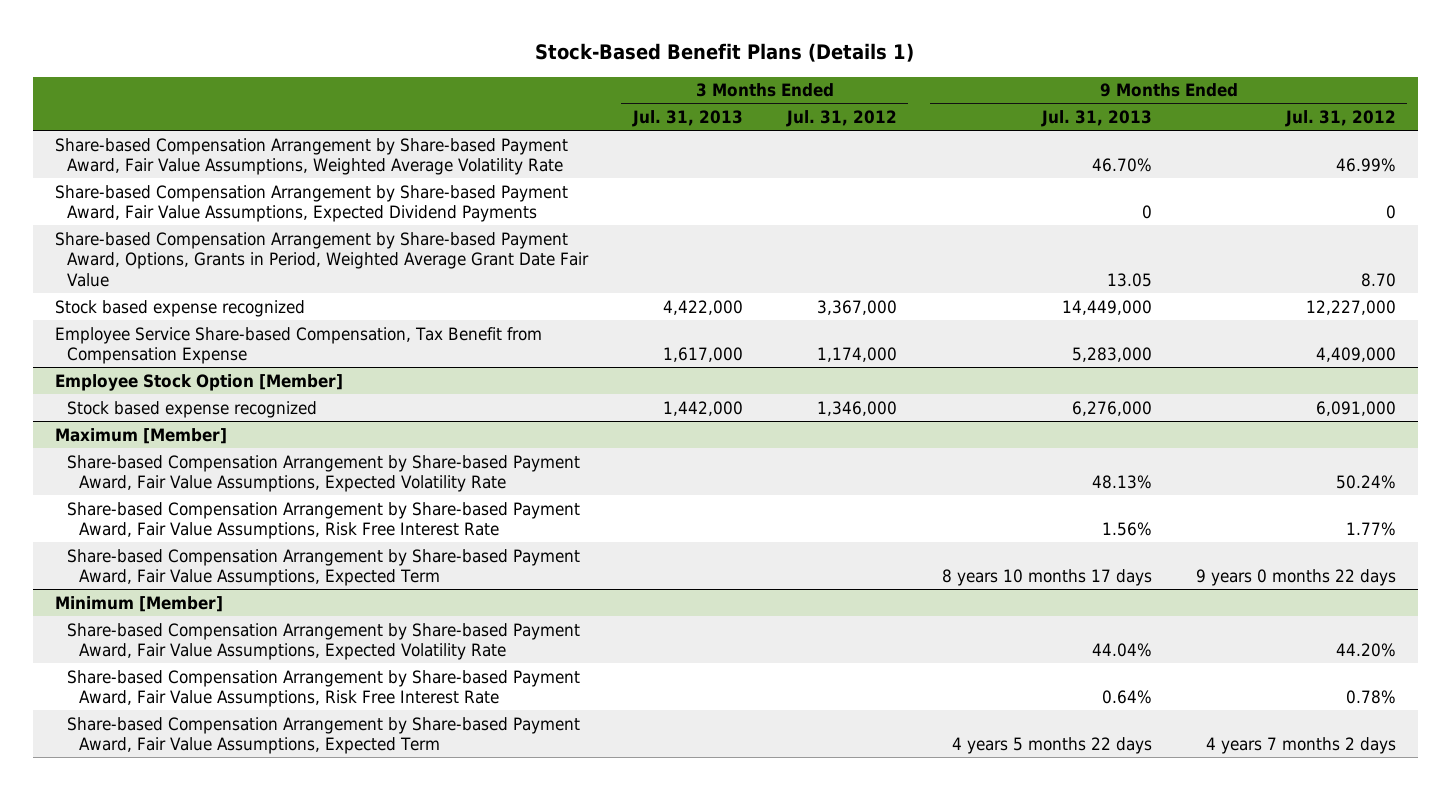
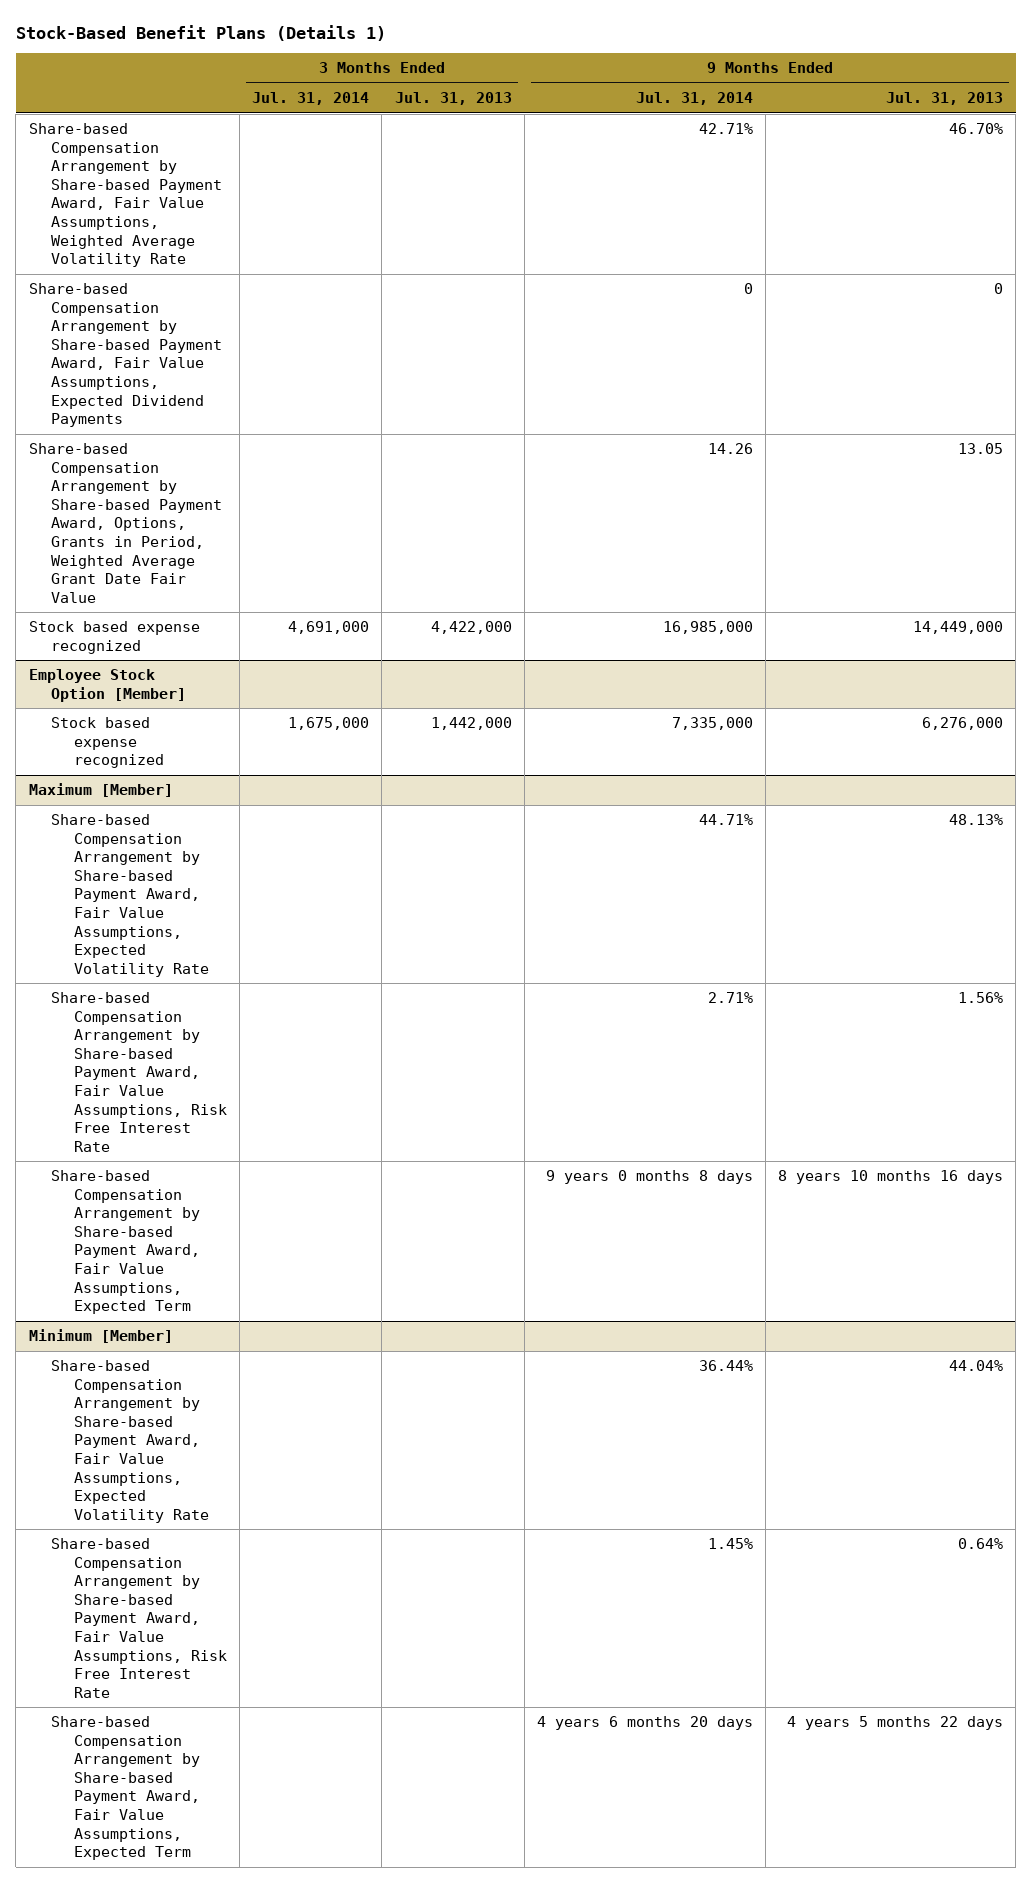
[786,110,898,128] Jul. 31, 2012 -> none
[1285,110,1397,128] Jul. 31, 2012 -> none
none -> [252,92,370,106] Jul. 31, 2014
none -> [635,92,753,106] Jul. 31, 2014
[54,326,542,365] Employee Service Share-based Compensation, Tax Benefit from Compensation Expense -> none
[941,569,1152,587] 8 years 10 months 17 days -> [778,1170,1004,1185] 8 years 10 months 16 days

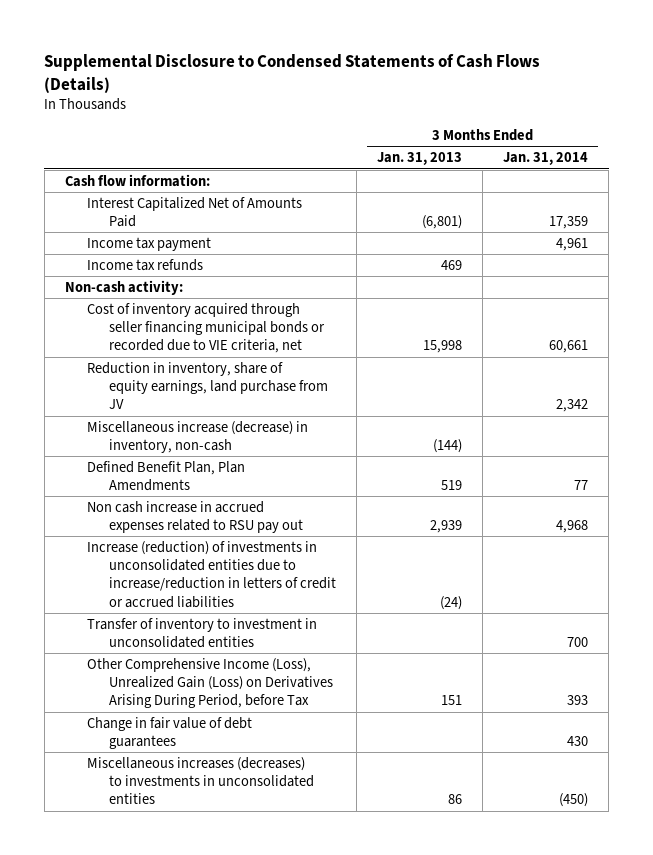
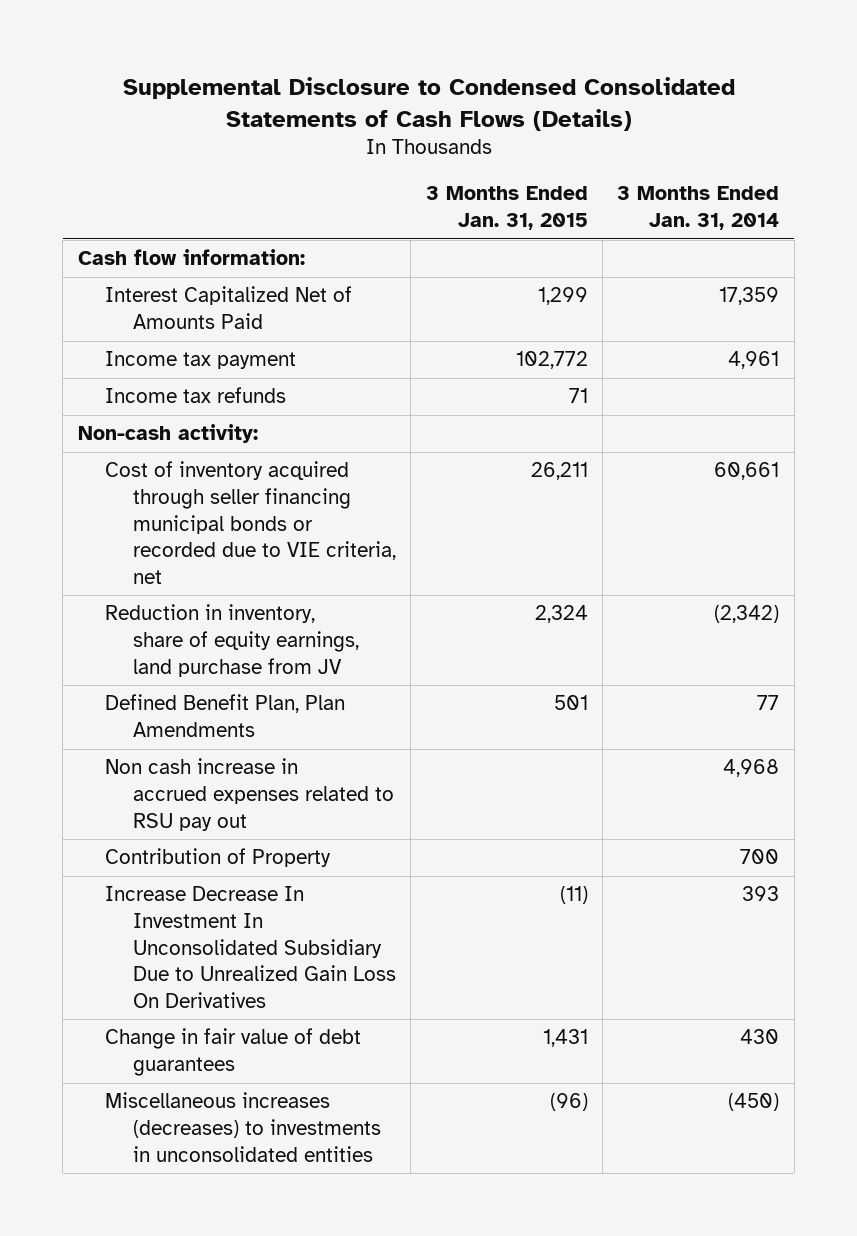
[44,54,541,93] Supplemental Disclosure to Condensed Statements of Cash Flows (Details) -> [122,76,735,131] Supplemental Disclosure to Condensed Consolidated Statements of Cash Flows (Details)
[376,152,462,166] Jan. 31, 2013 -> none
none -> [425,186,588,231] 3 Months Ended Jan. 31, 2015
[86,420,308,454] Miscellaneous increase (decrease) in inventory, non-cash -> none
[556,399,589,413] 2,342 -> [714,605,780,624] (2,342)
[86,540,336,608] Increase (reduction) of investments in unconsolidated entities due to increase/reduction in letters of credit or accrued liabilities -> none
[86,617,317,649] Transfer of inventory to investment in unconsolidated entities -> none
none -> [105,848,332,868] Contribution of Property
[86,657,333,709] Other Comprehensive Income (Loss), Unrealized Gain (Loss) on Derivatives Arising During Period, before Tax -> [105,886,396,1009] Increase Decrease In Investment In Unconsolidated Subsidiary Due to Unrealized Gain Loss On Derivatives

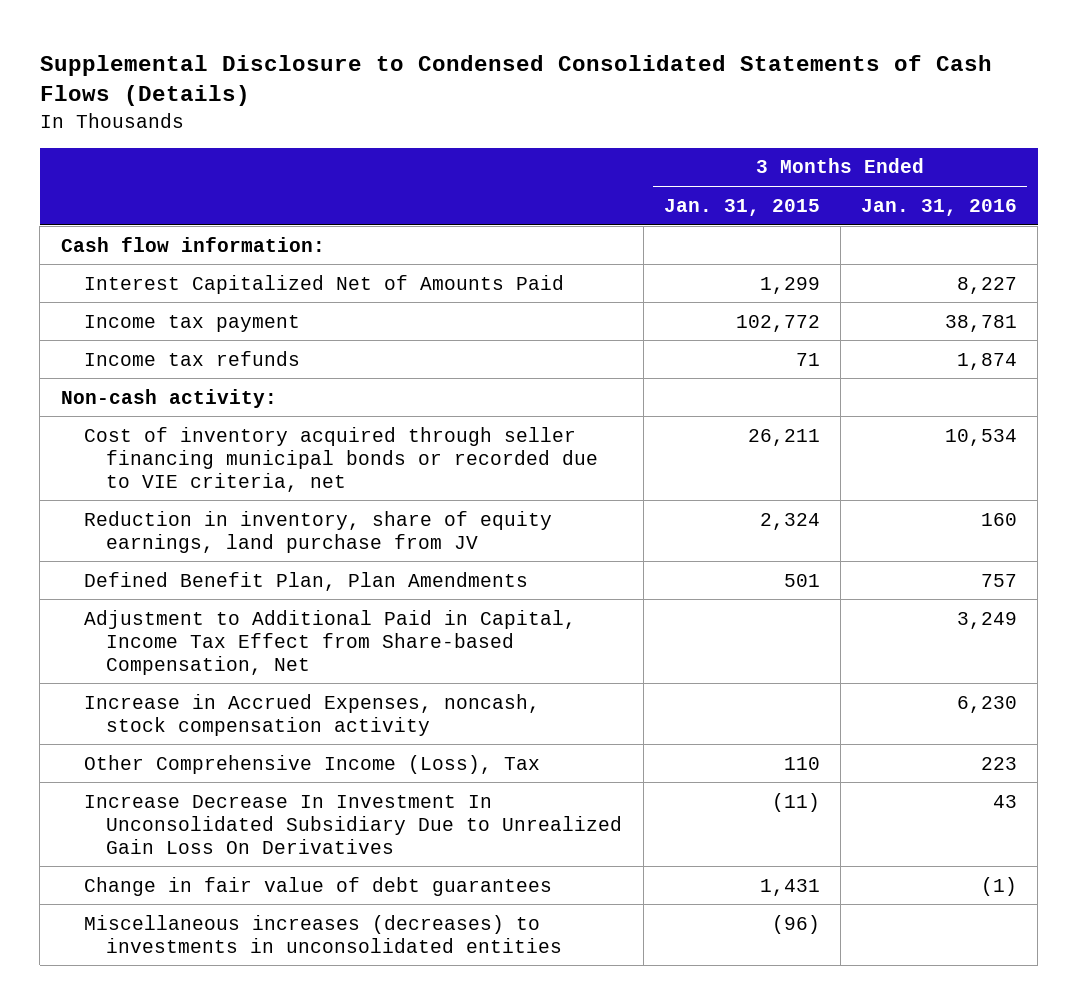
[617,186,780,231] 3 Months Ended Jan. 31, 2014 -> none
none -> [861,198,1018,216] Jan. 31, 2016
[105,758,394,831] Non cash increase in accrued expenses related to RSU pay out -> none
[105,848,332,868] Contribution of Property -> none
none -> [83,609,576,675] Adjustment to Additional Paid in Capital, Income Tax Effect from Share-based Compensation, Net
none -> [83,693,540,736] Increase in Accrued Expenses, noncash, stock compensation activity
none -> [83,754,540,774] Other Comprehensive Income (Loss), Tax

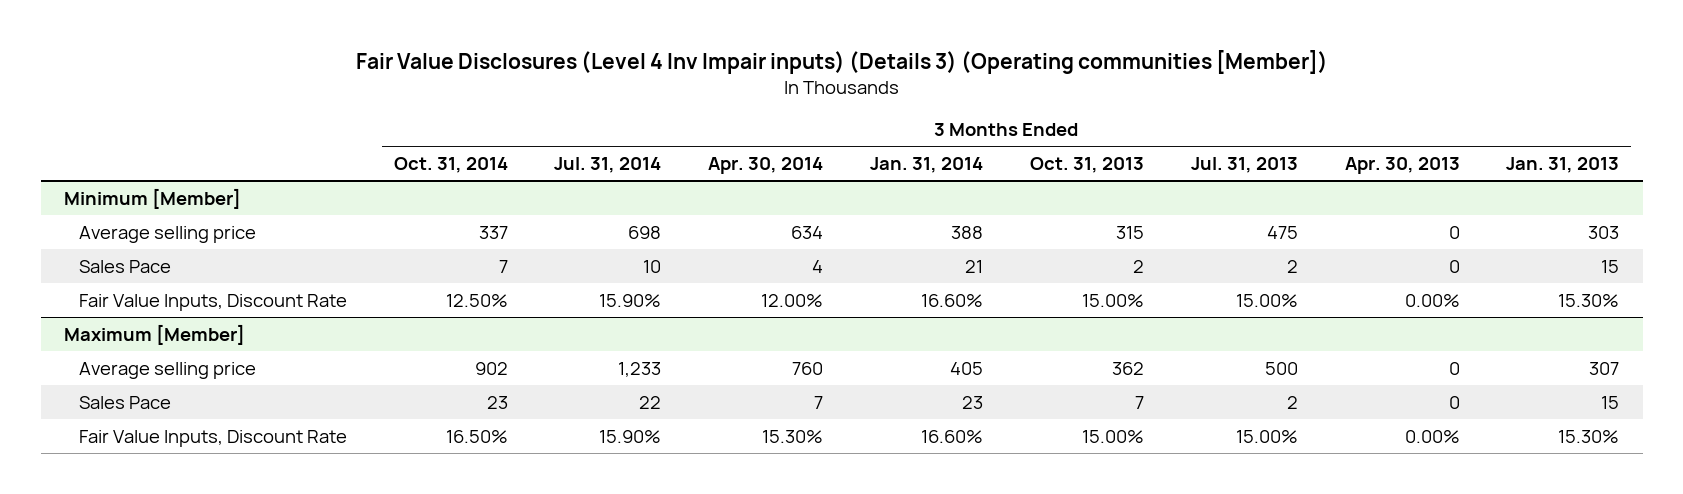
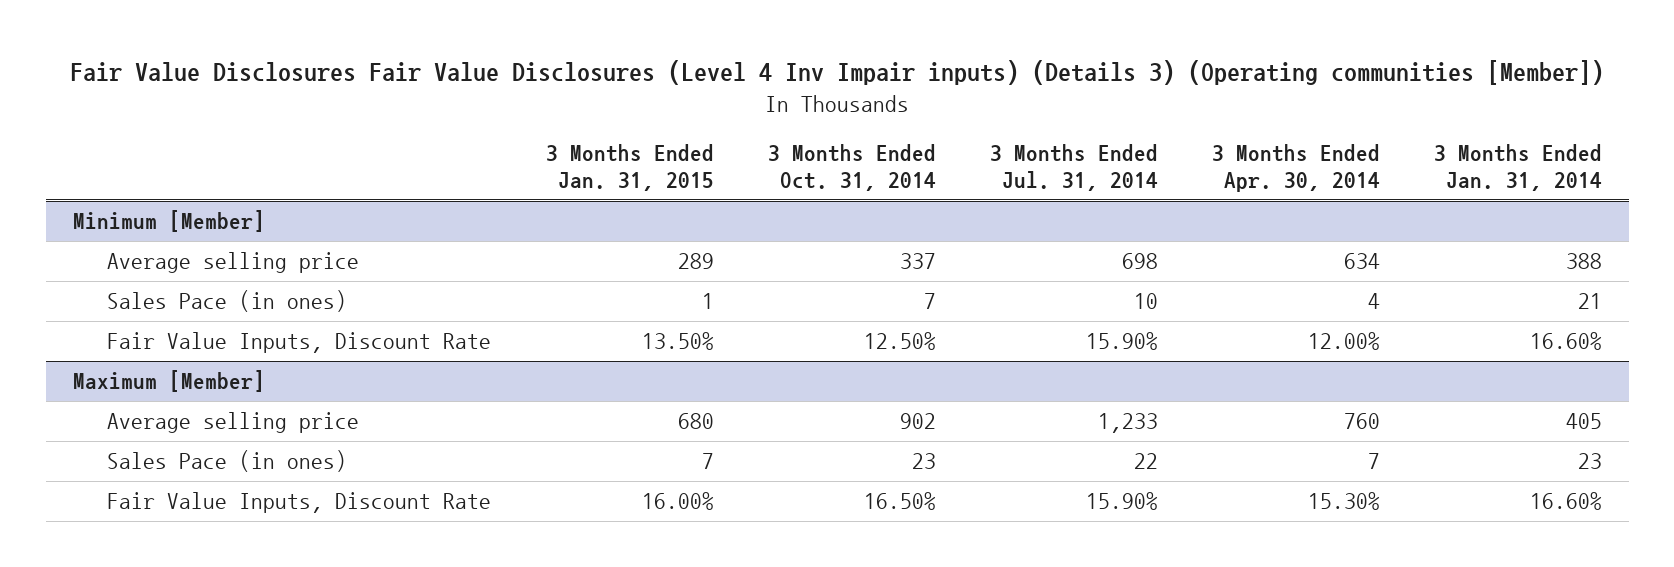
[355,50,1328,75] Fair Value Disclosures (Level 4 Inv Impair inputs) (Details 3) (Operating communities [Member]) -> [70,60,1605,86] Fair Value Disclosures Fair Value Disclosures (Level 4 Inv Impair inputs) (Details 3) (Operating communities [Member])
[1029,156,1144,173] Oct. 31, 2013 -> none
[1190,156,1298,173] Jul. 31, 2013 -> none
[1344,156,1460,174] Apr. 30, 2013 -> none
[1506,156,1620,173] Jan. 31, 2013 -> none
none -> [545,144,714,191] 3 Months Ended Jan. 31, 2015
[78,259,171,273] Sales Pace -> [107,290,348,313] Sales Pace (in ones)
[78,395,171,409] Sales Pace -> [107,450,348,473] Sales Pace (in ones)

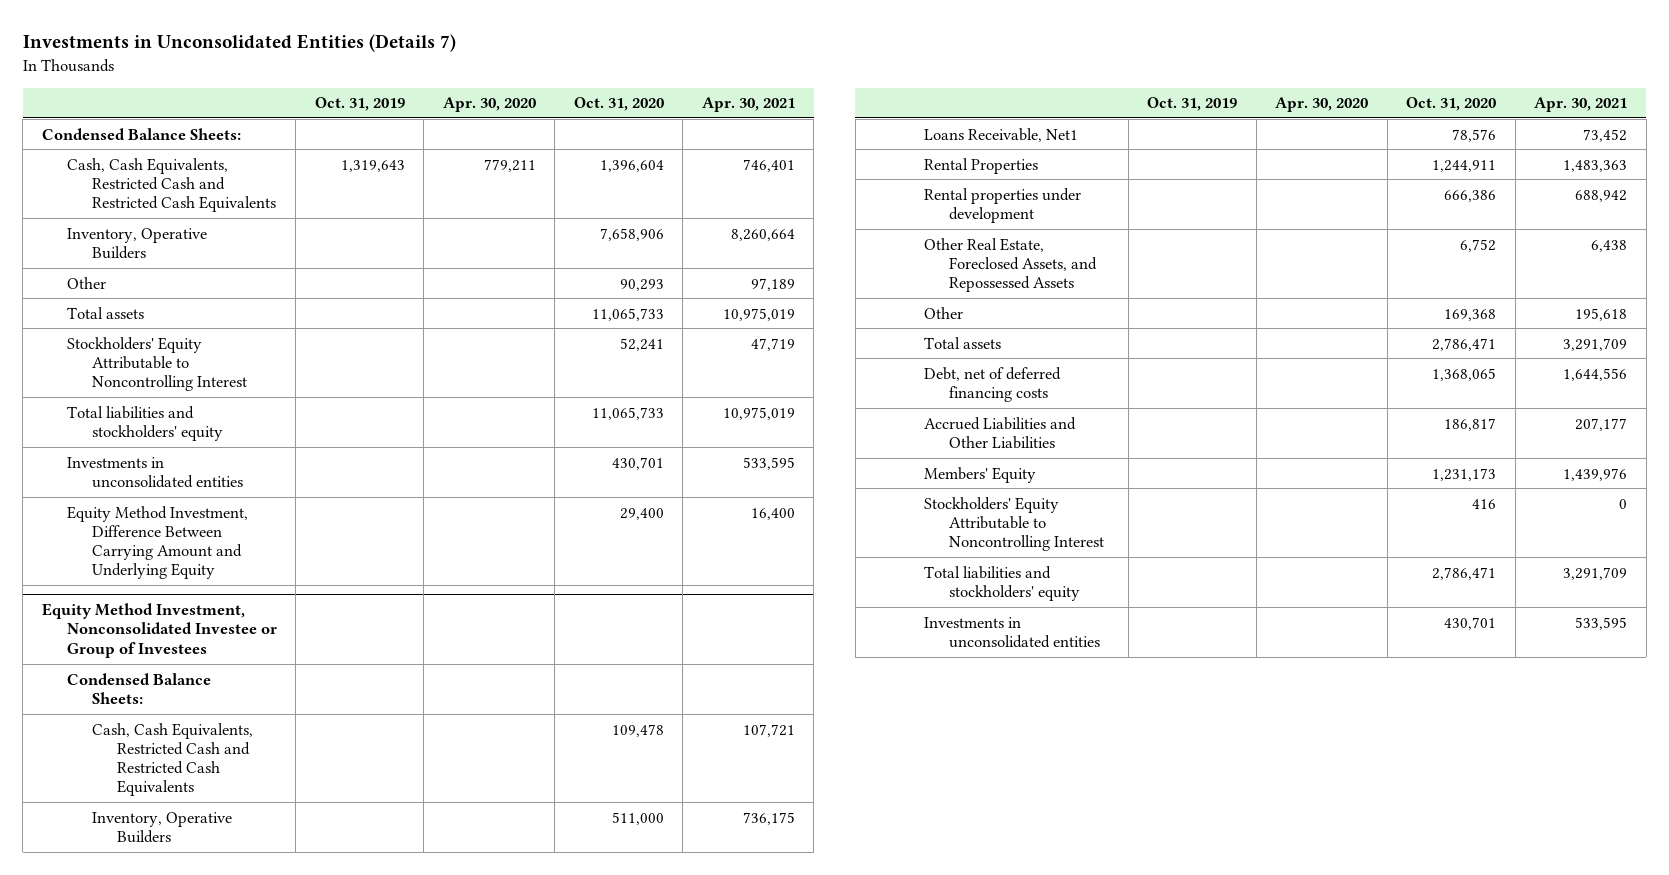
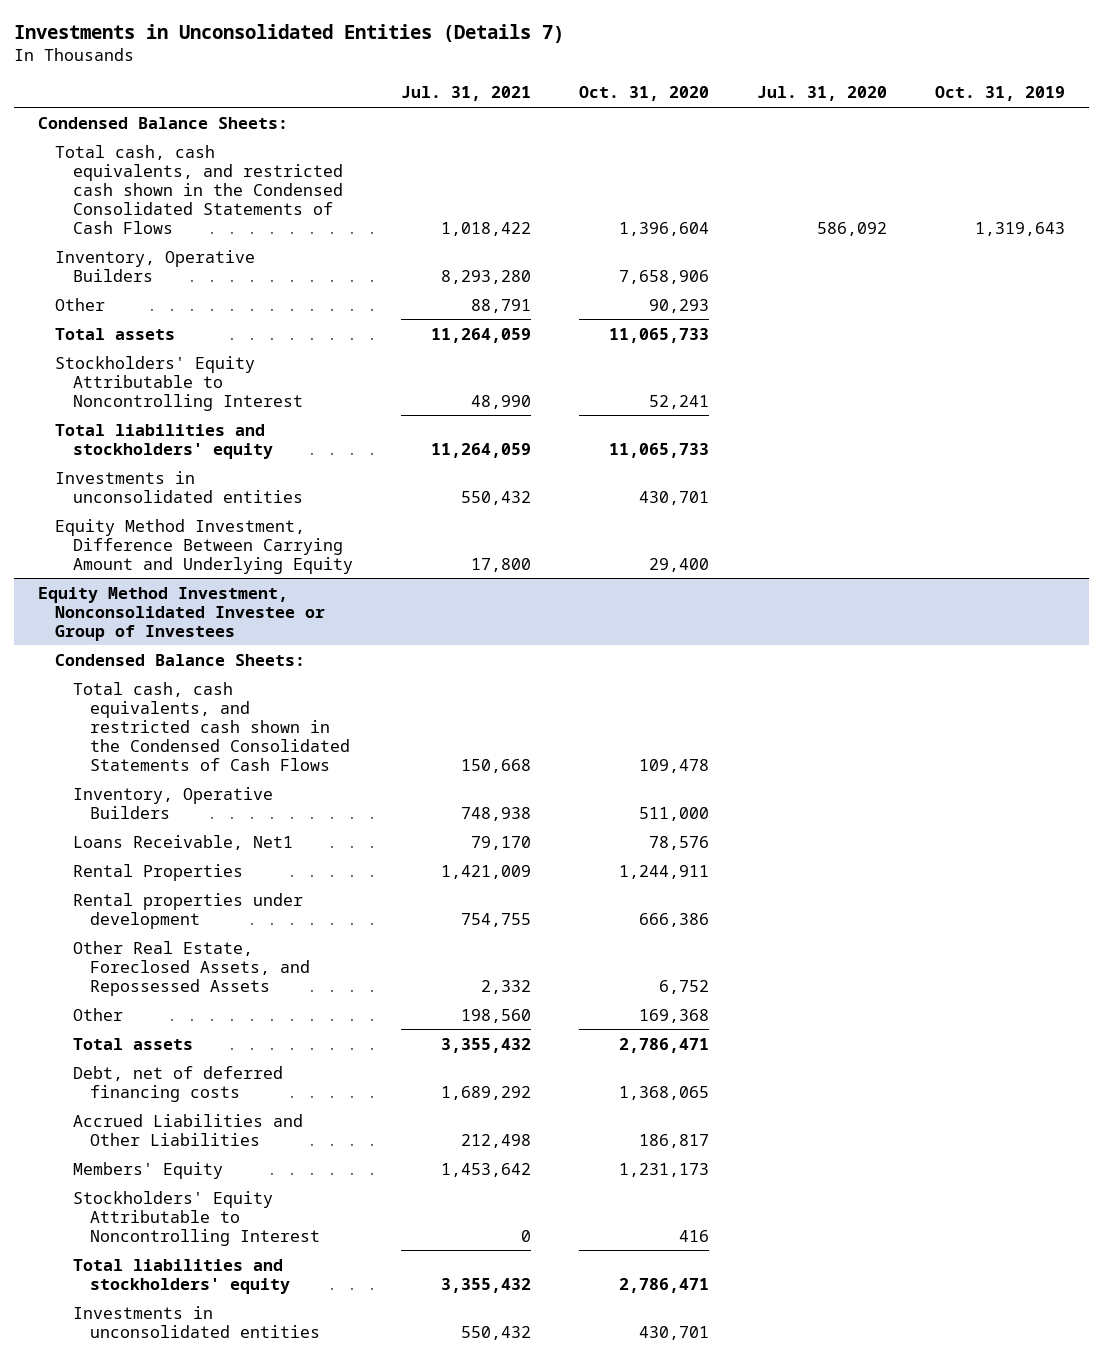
[442,97,536,113] Apr. 30, 2020 -> none
[701,97,795,113] Apr. 30, 2021 -> none
none -> [400,86,531,102] Jul. 31, 2021
none -> [756,86,887,102] Jul. 31, 2020
[66,157,276,213] Cash, Cash Equivalents, Restricted Cash and Restricted Cash Equivalents -> [55,144,343,234] Total cash, cash equivalents, and restricted cash shown in the Condensed Consolidated Statements of Cash Flows
[91,722,253,797] Cash, Cash Equivalents, Restricted Cash and Restricted Cash Equivalents -> [72,681,351,771] Total cash, cash equivalents, and restricted cash shown in the Condensed Consolidated Statements of Cash Flows

